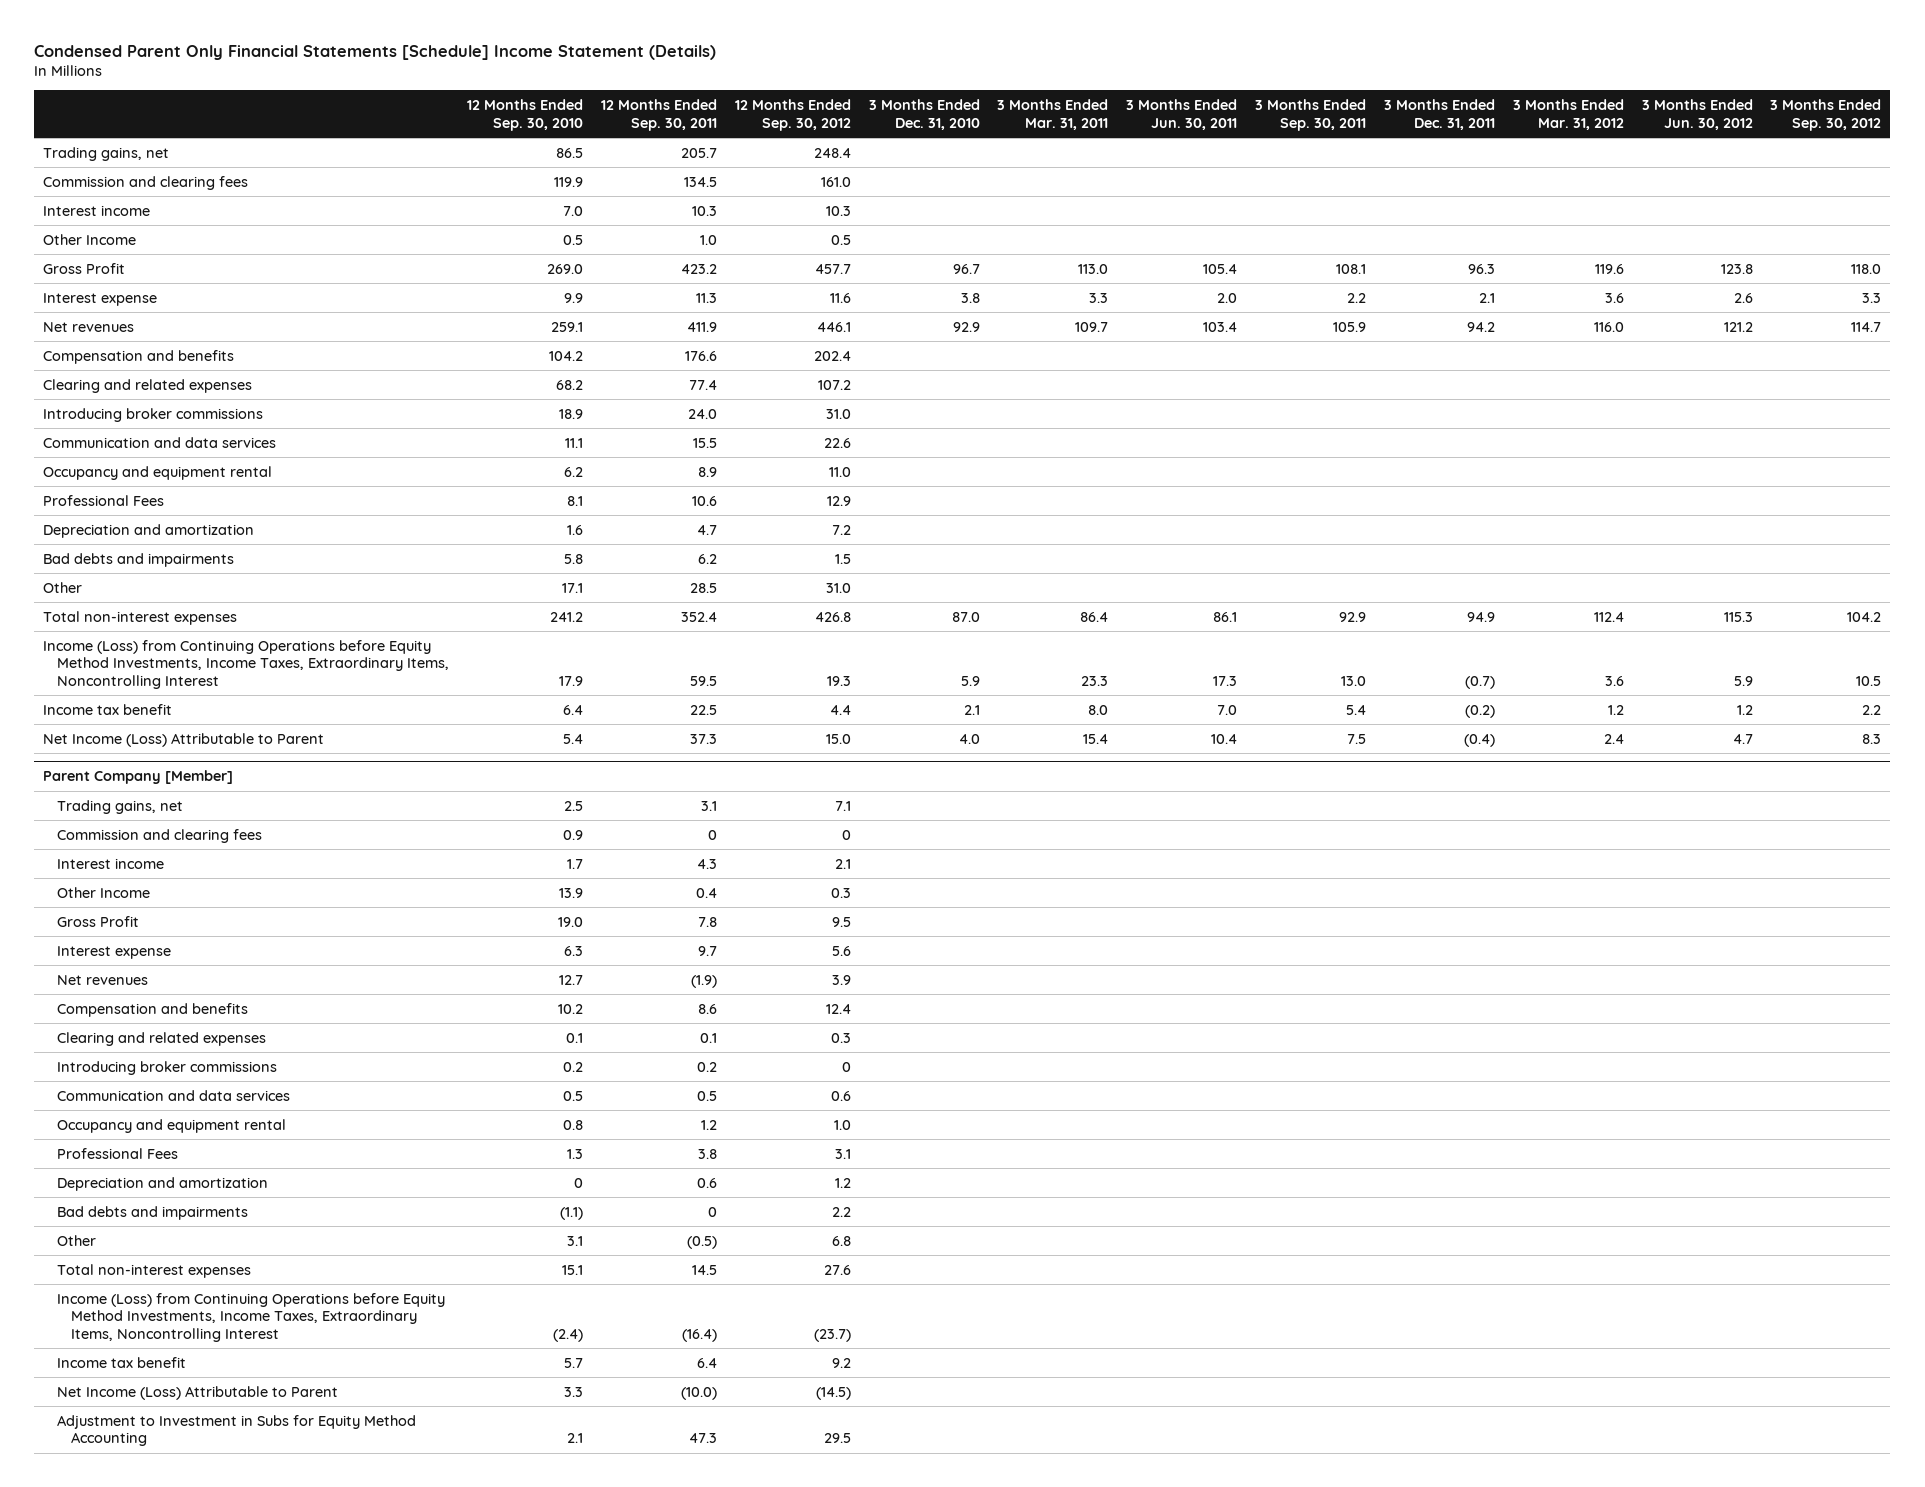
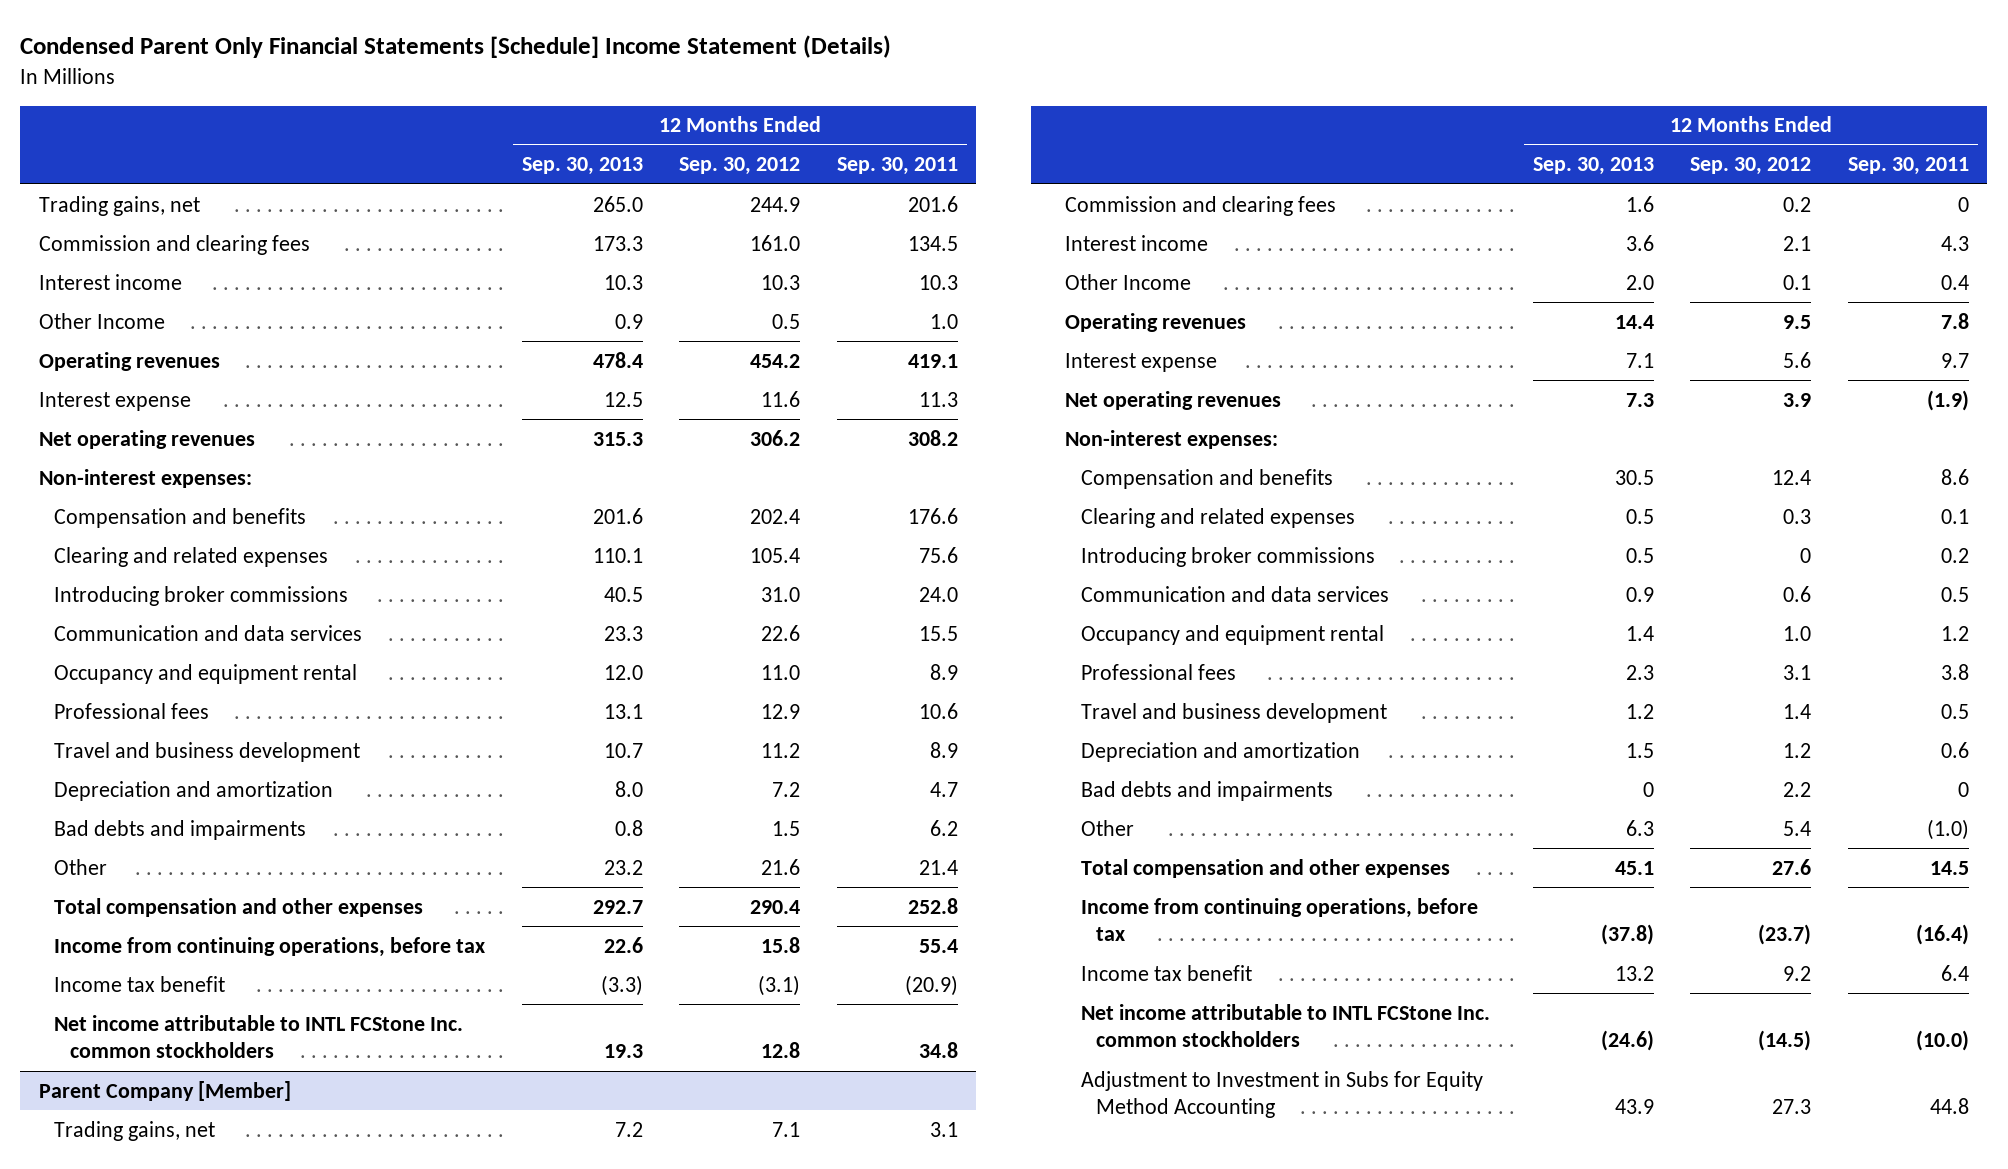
[467,99,584,131] 12 Months Ended Sep. 30, 2010 -> none
[868,99,980,130] 3 Months Ended Dec. 31, 2010 -> none
[997,99,1109,130] 3 Months Ended Mar. 31, 2011 -> none
[1126,99,1238,130] 3 Months Ended Jun. 30, 2011 -> none
[1255,99,1367,131] 3 Months Ended Sep. 30, 2011 -> none
[1383,99,1495,130] 3 Months Ended Dec. 31, 2011 -> none
[1512,99,1624,130] 3 Months Ended Mar. 31, 2012 -> none
[1641,99,1753,130] 3 Months Ended Jun. 30, 2012 -> none
[1770,99,1882,131] 3 Months Ended Sep. 30, 2012 -> none
none -> [521,157,643,176] Sep. 30, 2013
[681,147,718,158] 205.7 -> [908,195,959,212] 201.6
[813,147,851,158] 248.4 -> [750,196,801,212] 244.9
[43,262,126,274] Gross Profit -> none
none -> [38,351,220,371] Operating revenues
[43,321,135,332] Net revenues -> [38,429,255,449] Net operating revenues
[687,321,718,332] 411.9 -> [908,429,959,446] 308.2
[816,321,851,332] 446.1 -> [750,429,801,446] 306.2
none -> [38,468,252,488] Non-interest expenses:
[689,379,718,390] 77.4 -> [919,546,959,563] 75.6
[817,379,851,390] 107.2 -> [750,547,801,563] 105.4
[43,494,165,506] Professional Fees -> [54,702,210,719] Professional fees
none -> [54,741,361,762] Travel and business development
[690,582,718,593] 28.5 -> [919,859,959,875] 21.4
[825,582,851,593] 31.0 -> [761,858,801,875] 21.6
[43,610,238,625] Total non-interest expenses -> [54,897,424,917] Total compensation and other expenses
[681,611,718,622] 352.4 -> [908,897,959,914] 252.8
[814,611,851,622] 426.8 -> [750,899,801,914] 290.4
[43,639,450,690] Income (Loss) from Continuing Operations before Equity Method Investments, Income Taxes, Extraordinary Items, Noncontrolling Interest -> [54,936,486,957] Income from continuing operations, before tax
[690,676,718,687] 59.5 -> [919,938,959,953] 55.4
[826,676,851,687] 19.3 -> [761,936,801,953] 15.8
[690,704,718,715] 22.5 -> [905,974,959,996] (20.9)
[829,704,851,715] 4.4 -> [758,974,801,996] (3.1)
[43,732,325,747] Net Income (Loss) Attributable to Parent -> [54,1014,464,1059] Net income attributable to INTL FCStone Inc. common stockholders
[690,733,718,744] 37.3 -> [919,1042,959,1059] 34.8
[825,733,851,744] 15.0 -> [761,1042,801,1059] 12.8
[841,829,851,840] 0 -> [1783,196,1812,212] 0.2
[830,887,851,898] 0.3 -> [1783,274,1812,290] 0.1
[57,915,140,927] Gross Profit -> [1065,312,1247,332] Operating revenues
[57,974,149,985] Net revenues -> [1065,390,1282,410] Net operating revenues
none -> [1065,429,1279,449] Non-interest expenses:
[57,1147,179,1159] Professional Fees -> [1080,663,1236,680] Professional fees
none -> [1080,702,1387,723] Travel and business development
[687,1235,718,1249] (0.5) -> [1927,818,1970,840] (1.0)
[831,1235,851,1246] 6.8 -> [1783,820,1812,836] 5.4
[57,1263,252,1278] Total non-interest expenses -> [1080,858,1450,878] Total compensation and other expenses
[57,1292,446,1343] Income (Loss) from Continuing Operations before Equity Method Investments, Income Taxes, Extraordinary Items, Noncontrolling Interest -> [1080,897,1478,942] Income from continuing operations, before tax
[57,1385,339,1400] Net Income (Loss) Attributable to Parent -> [1080,1003,1490,1048] Net income attributable to INTL FCStone Inc. common stockholders
[689,1433,718,1444] 47.3 -> [1930,1098,1970,1115] 44.8
[823,1433,851,1444] 29.5 -> [1772,1099,1812,1115] 27.3

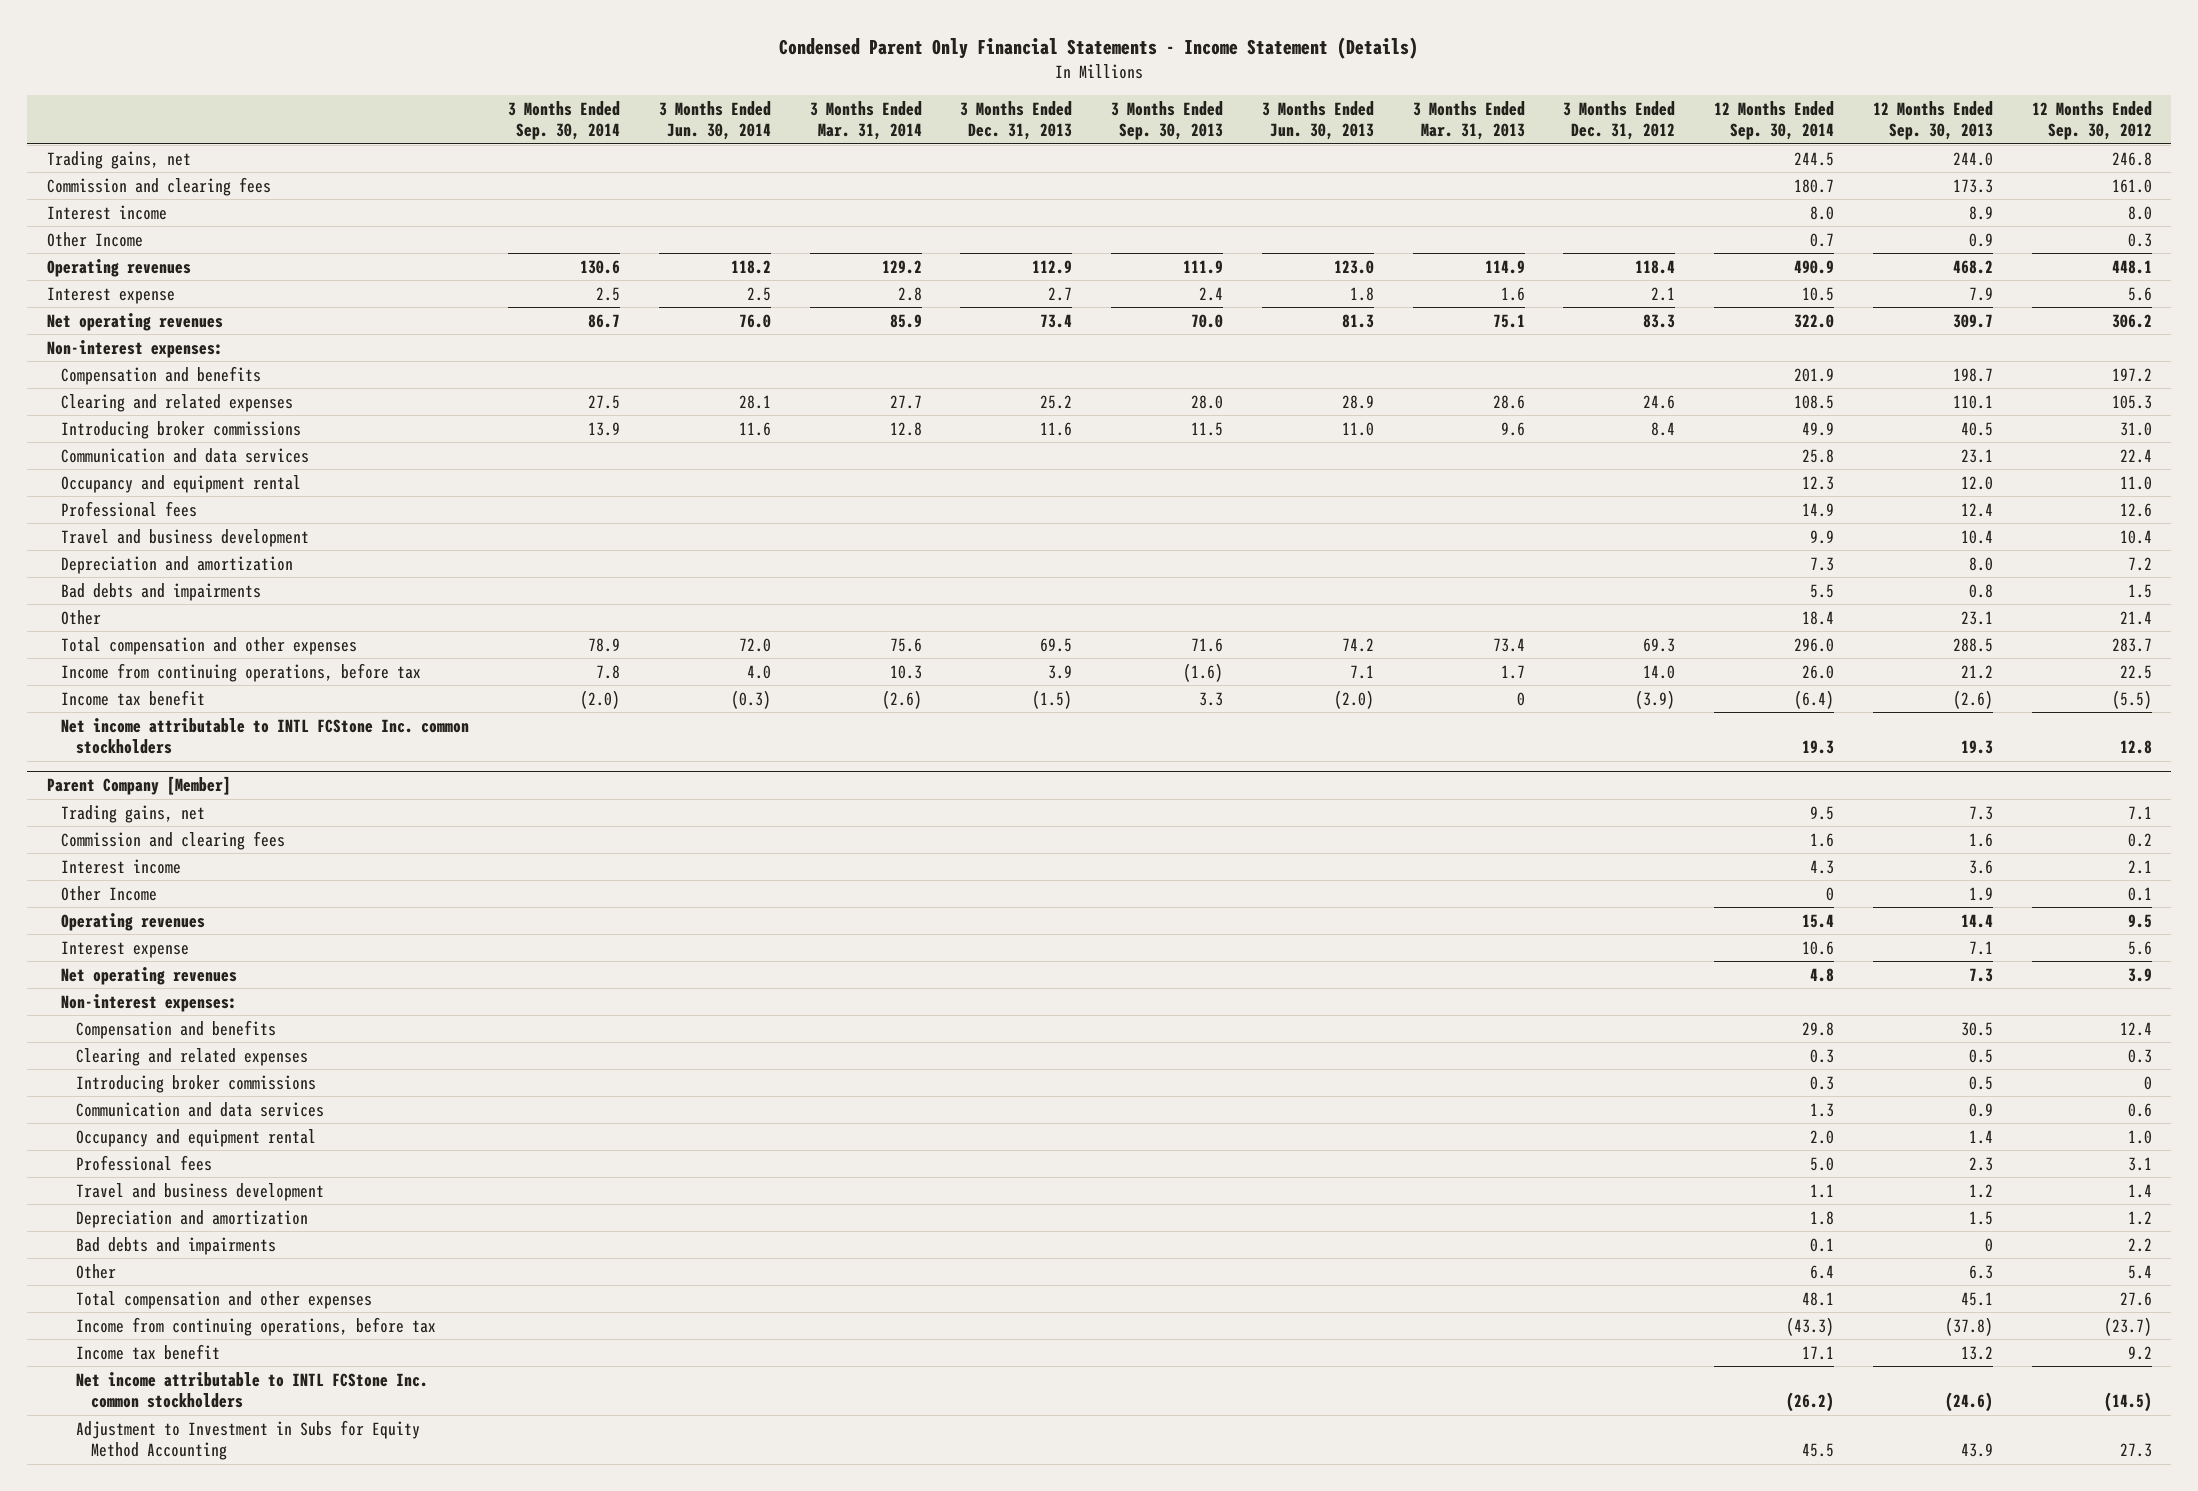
[20,35,892,59] Condensed Parent Only Financial Statements [Schedule] Income Statement (Details) -> [779,37,1419,60] Condensed Parent Only Financial Statements - Income Statement (Details)
[837,157,959,176] Sep. 30, 2011 -> none
none -> [508,100,621,141] 3 Months Ended Sep. 30, 2014
none -> [658,100,771,141] 3 Months Ended Jun. 30, 2014
none -> [809,100,922,141] 3 Months Ended Mar. 31, 2014
none -> [960,100,1073,141] 3 Months Ended Dec. 31, 2013
none -> [1111,100,1224,141] 3 Months Ended Sep. 30, 2013
none -> [1261,100,1374,141] 3 Months Ended Jun. 30, 2013
none -> [1412,100,1525,141] 3 Months Ended Mar. 31, 2013
none -> [1563,100,1676,141] 3 Months Ended Dec. 31, 2012
none -> [1714,100,1835,141] 12 Months Ended Sep. 30, 2014
[592,195,643,212] 265.0 -> [1952,151,1993,166] 244.0
[750,196,801,212] 244.9 -> [2111,151,2152,166] 246.8
[603,274,643,290] 10.3 -> [1968,205,1993,220] 8.9
[761,274,801,290] 10.3 -> [2127,205,2152,220] 8.0
[772,313,801,329] 0.5 -> [2127,232,2152,247] 0.3
[592,351,643,368] 478.4 -> [1952,259,1993,274] 468.2
[750,353,801,368] 454.2 -> [2111,259,2152,274] 448.1
[603,391,643,407] 12.5 -> [1968,286,1993,301] 7.9
[761,390,801,407] 11.6 -> [2127,286,2152,301] 5.6
[592,431,643,446] 315.3 -> [1952,313,1993,328] 309.7
[592,507,643,524] 201.6 -> [1952,367,1993,382] 198.7
[750,508,801,524] 202.4 -> [2111,367,2152,382] 197.2
[750,547,801,563] 105.4 -> [2111,394,2152,409] 105.3
[603,625,643,641] 23.3 -> [1960,448,1993,463] 23.1
[761,624,801,641] 22.6 -> [2119,448,2152,463] 22.4
[603,703,643,719] 13.1 -> [1960,502,1993,517] 12.4
[761,703,801,719] 12.9 -> [2119,502,2152,517] 12.6
[603,742,643,758] 10.7 -> [1960,529,1993,544] 10.4
[761,742,801,758] 11.2 -> [2119,529,2152,544] 10.4
[603,859,643,875] 23.2 -> [1960,610,1993,625] 23.1
[761,858,801,875] 21.6 -> [2119,610,2152,625] 21.4
[592,899,643,914] 292.7 -> [1952,637,1993,652] 288.5
[750,899,801,914] 290.4 -> [2111,637,2152,652] 283.7
[603,936,643,953] 22.6 -> [1960,664,1993,679] 21.2
[761,936,801,953] 15.8 -> [2119,664,2152,679] 22.5
[600,974,643,996] (3.3) -> [1952,689,1993,709] (2.6)
[758,974,801,996] (3.1) -> [2111,689,2152,709] (5.5)
[614,1121,643,1137] 7.2 -> [1968,805,1993,820] 7.3
[1625,274,1654,290] 2.0 -> [1968,886,1993,901] 1.9

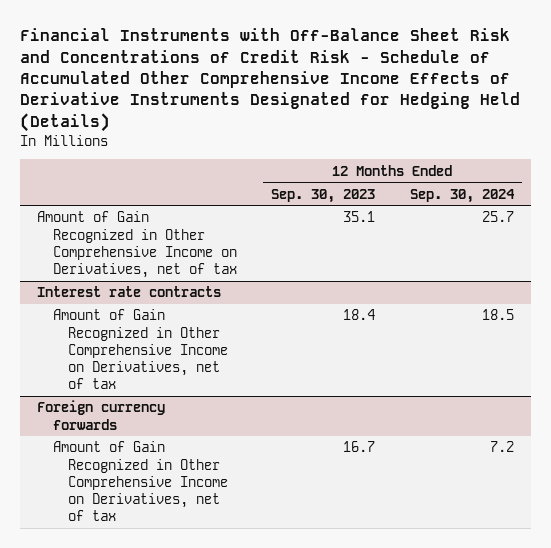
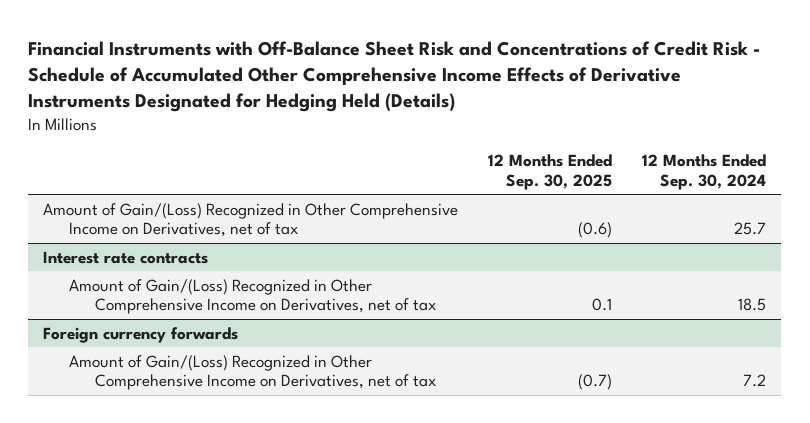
[271,188,376,203] Sep. 30, 2023 -> none
none -> [488,154,613,190] 12 Months Ended Sep. 30, 2025
[37,211,237,279] Amount of Gain Recognized in Other Comprehensive Income on Derivatives, net of tax -> [43,202,459,238] Amount of Gain/(Loss) Recognized in Other Comprehensive Income on Derivatives, net of tax
[52,309,229,390] Amount of Gain Recognized in Other Comprehensive Income on Derivatives, net of tax -> [69,278,437,315] Amount of Gain/(Loss) Recognized in Other Comprehensive Income on Derivatives, net of tax
[52,441,229,522] Amount of Gain Recognized in Other Comprehensive Income on Derivatives, net of tax -> [69,354,437,391] Amount of Gain/(Loss) Recognized in Other Comprehensive Income on Derivatives, net of tax

